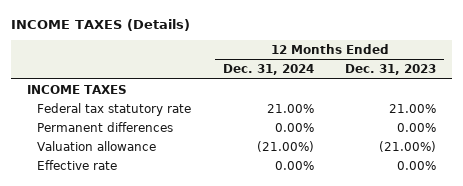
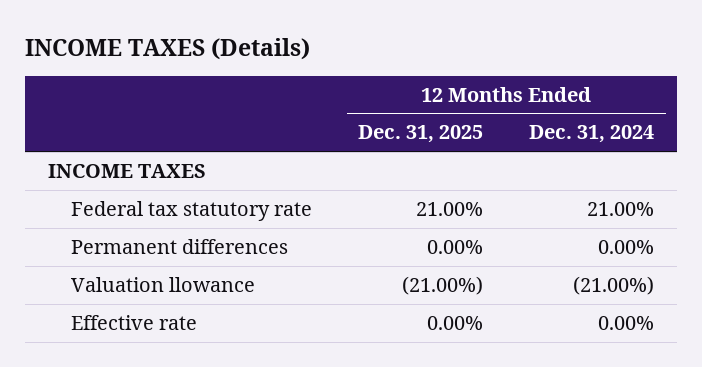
[345,64,437,76] Dec. 31, 2023 -> none
none -> [358,125,484,144] Dec. 31, 2025
[37,140,157,151] Valuation allowance -> [71,277,256,293] Valuation llowance

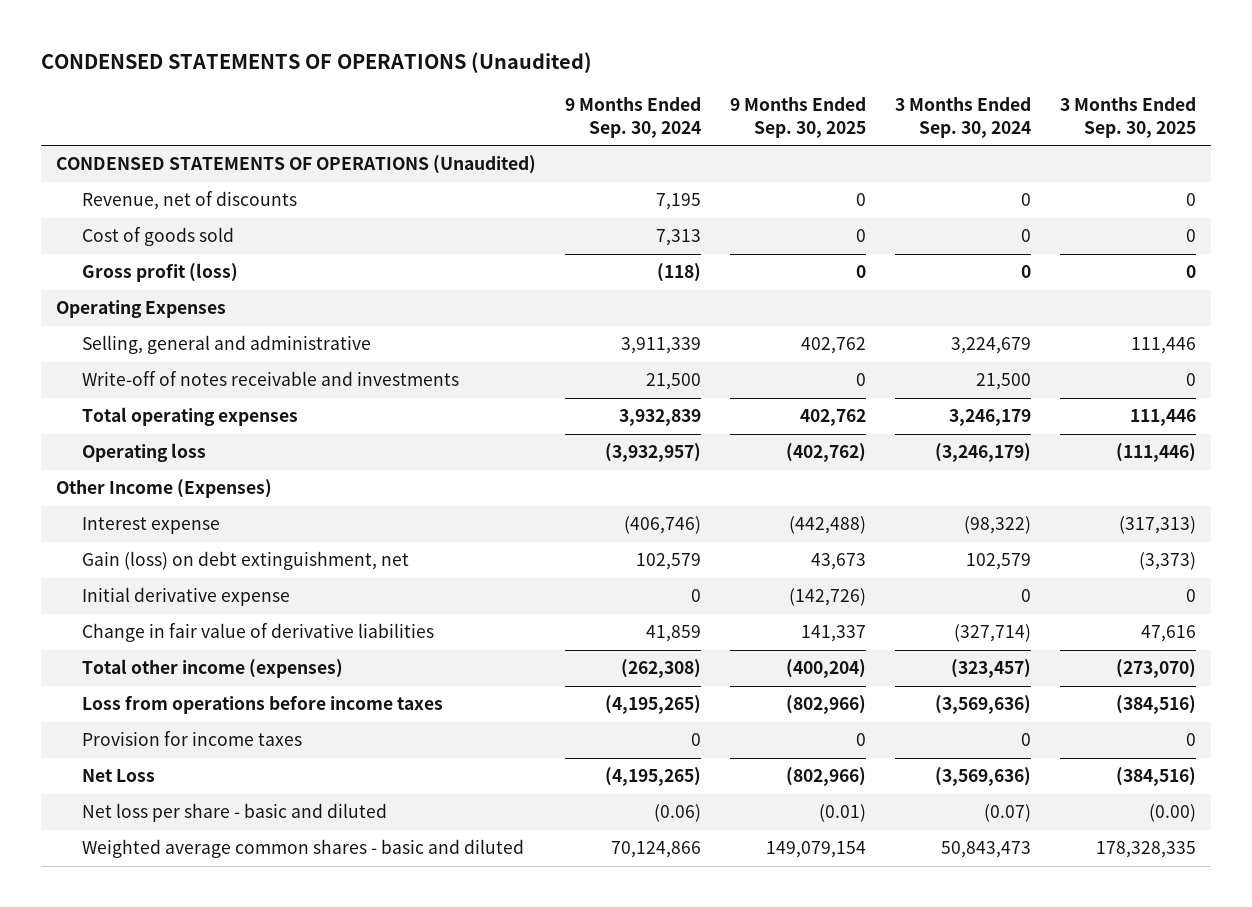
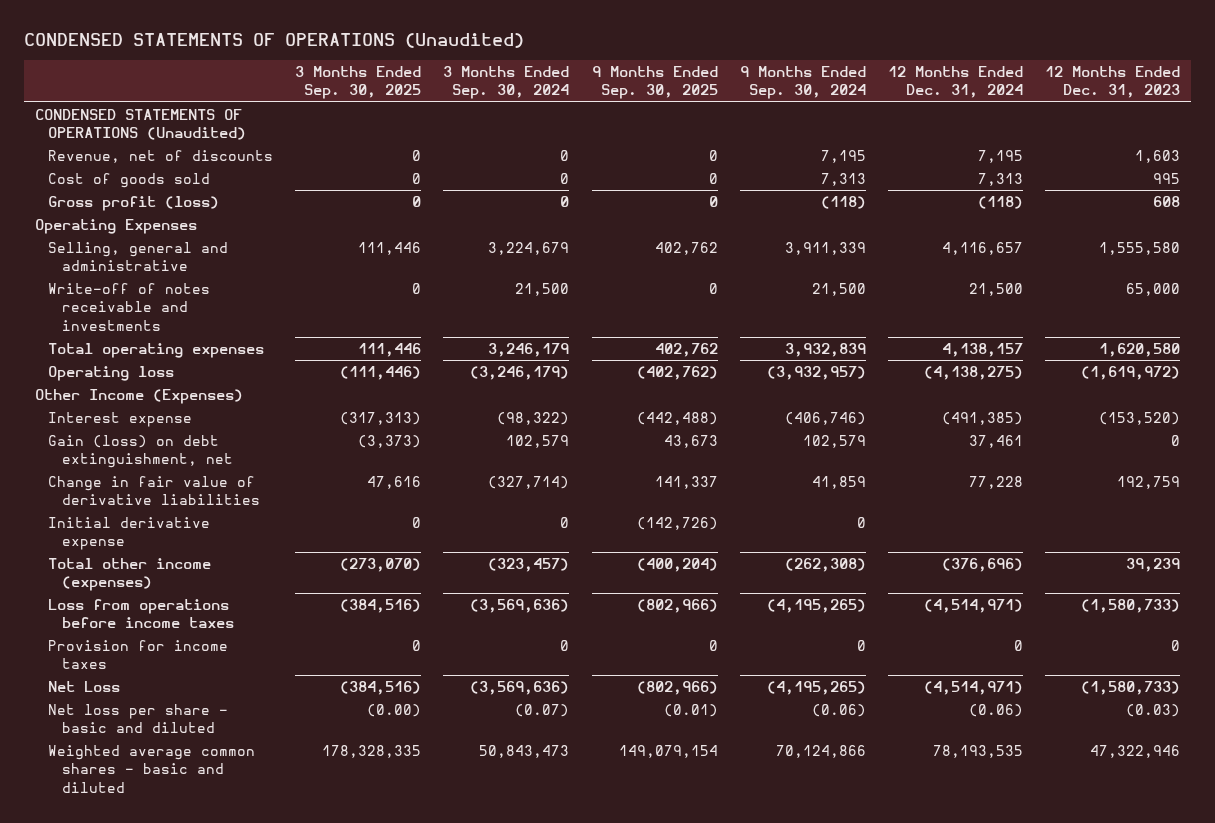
none -> [887,66,1023,99] 12 Months Ended Dec. 31, 2024
none -> [1044,66,1180,99] 12 Months Ended Dec. 31, 2023
[82,587,291,607] Initial derivative expense -> [48,516,211,551] Initial derivative expense

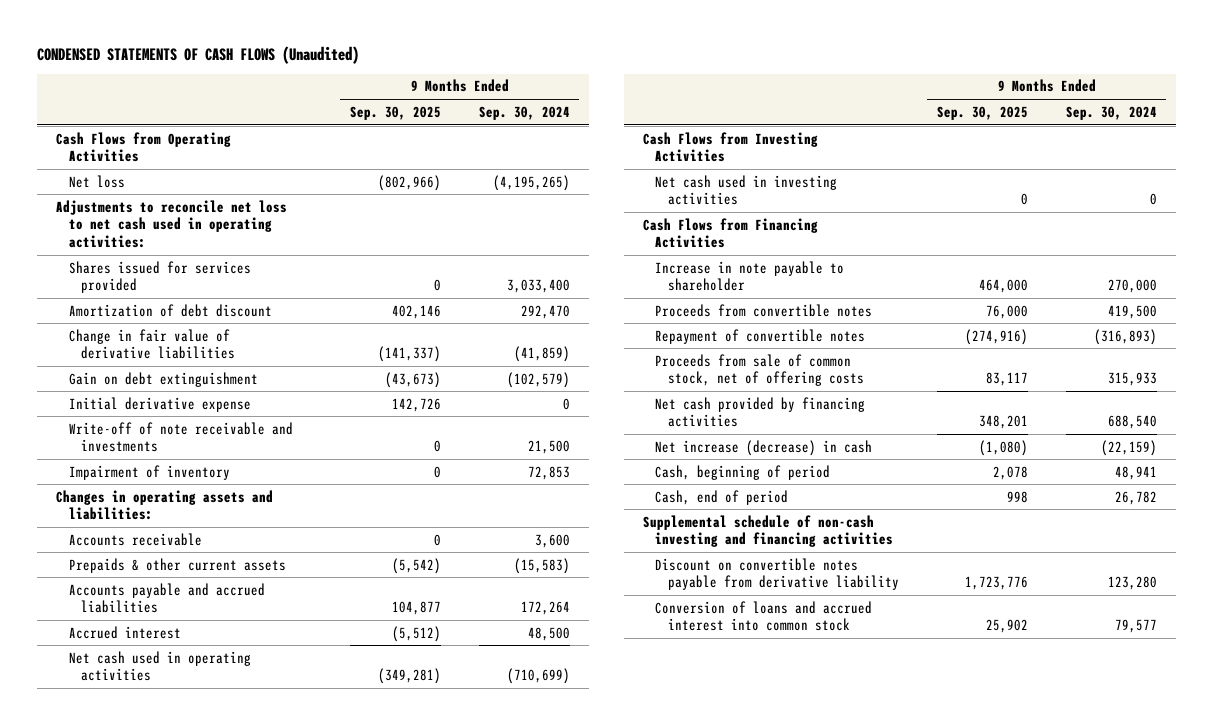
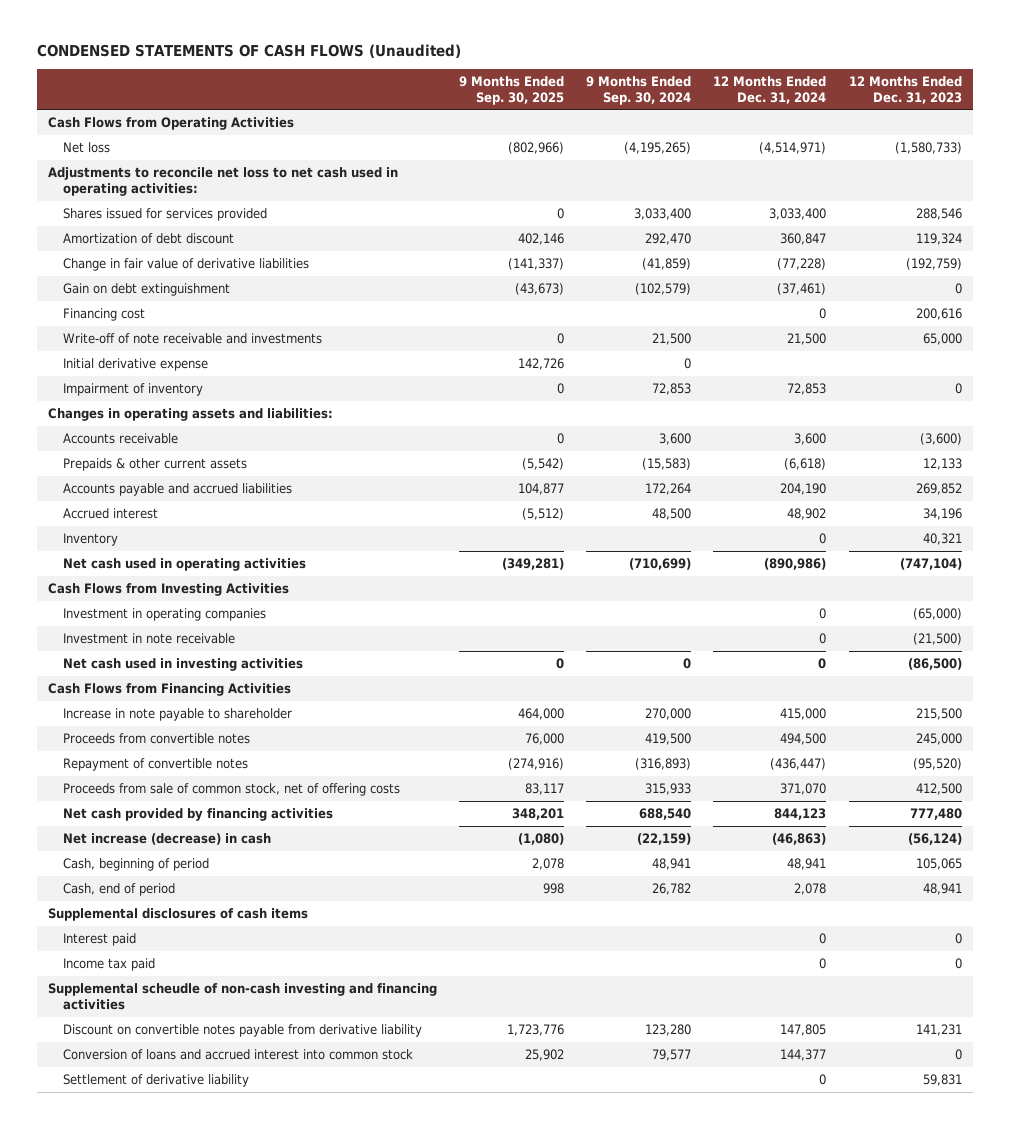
none -> [713,75,827,104] 12 Months Ended Dec. 31, 2024
none -> [848,75,962,104] 12 Months Ended Dec. 31, 2023
none -> [63,307,146,321] Financing cost
[68,396,251,412] Initial derivative expense -> [63,357,209,371] Initial derivative expense
none -> [63,532,119,546] Inventory
none -> [63,607,267,621] Investment in operating companies
none -> [63,632,236,644] Investment in note receivable
[643,514,894,548] Supplemental schedule of non-cash investing and financing activities -> [47,907,308,921] Supplemental disclosures of cash items
none -> [63,932,137,946] Interest paid
none -> [63,957,156,971] Income tax paid
none -> [47,982,437,1010] Supplemental scheudle of non-cash investing and financing activities
none -> [63,1073,250,1087] Settlement of derivative liability

